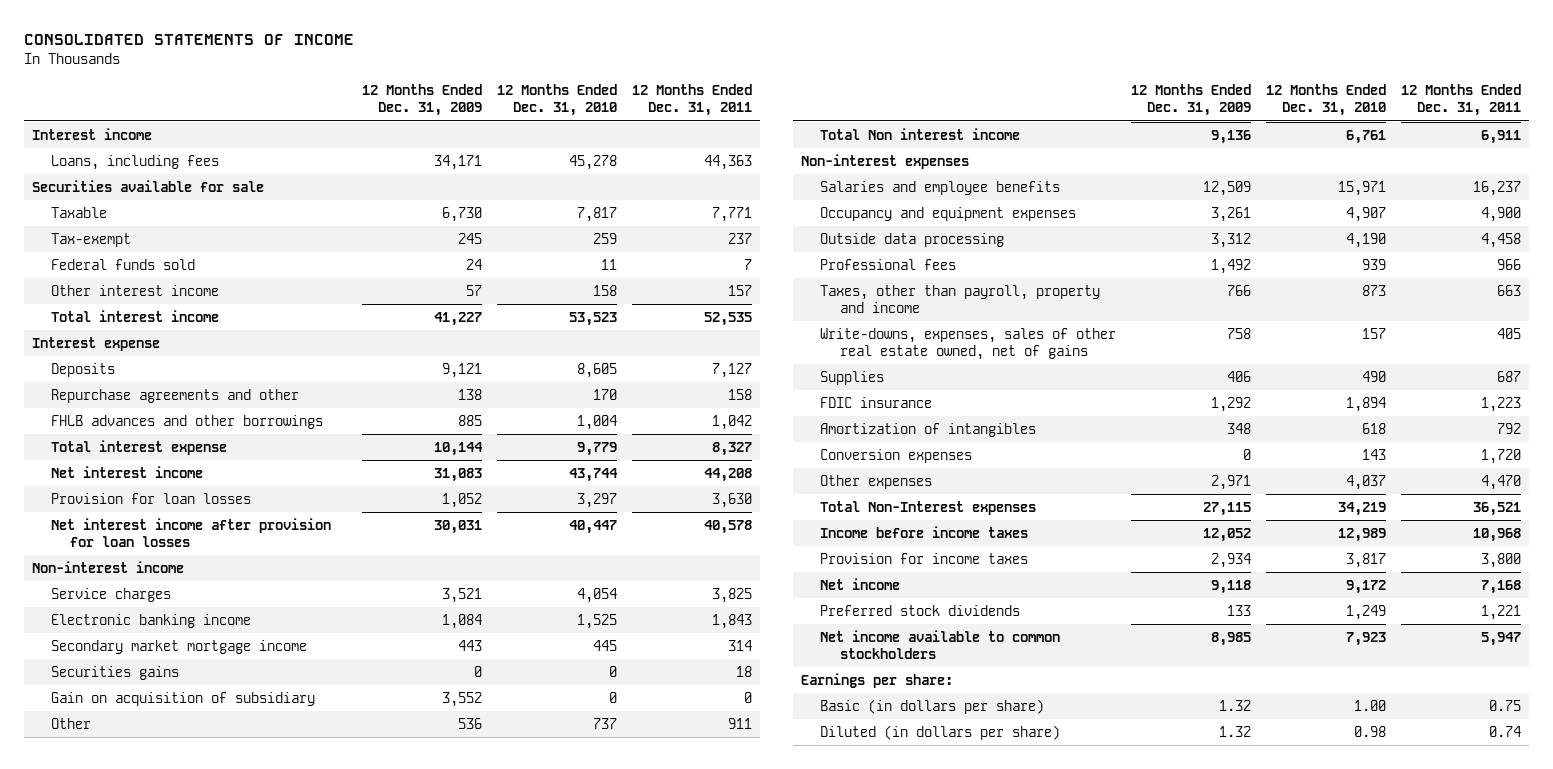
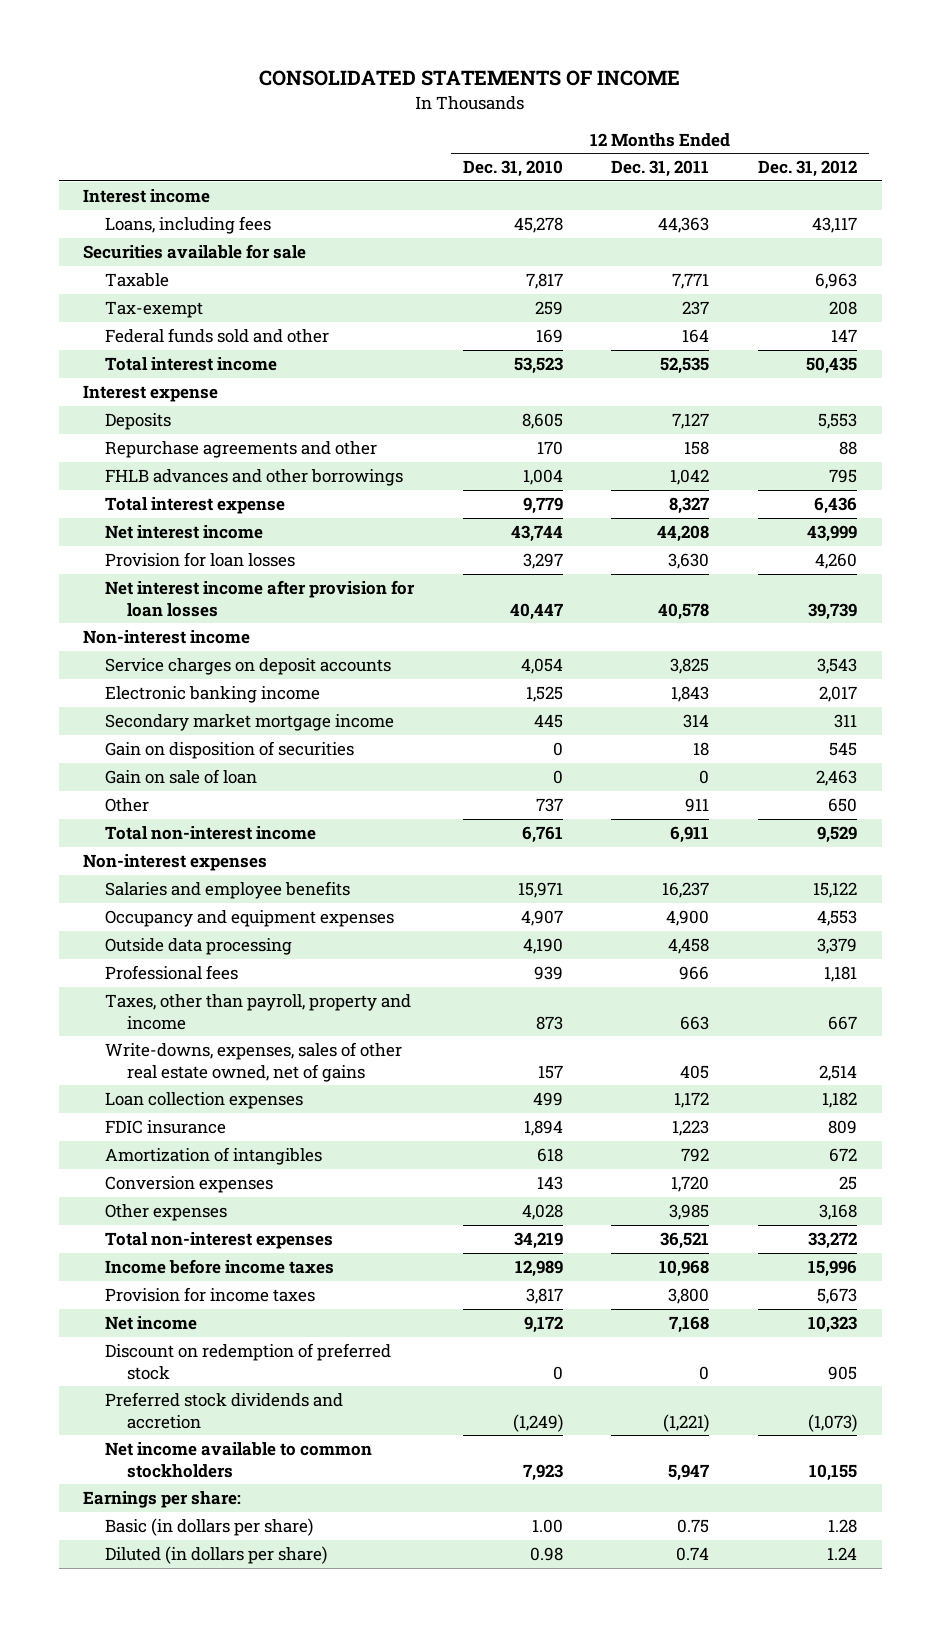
[362,84,483,117] 12 Months Ended Dec. 31, 2009 -> none
none -> [758,160,858,178] Dec. 31, 2012
[51,284,220,296] Other interest income -> none
[51,258,196,270] Federal funds sold -> [104,327,329,343] Federal funds sold and other
[601,258,618,270] 11 -> [535,328,563,343] 169
[744,258,753,270] 7 -> [682,328,710,343] 164
[51,587,172,602] Service charges -> [104,657,391,675] Service charges on deposit accounts
[51,665,180,680] Securities gains -> none
[51,691,316,706] Gain on acquisition of subsidiary -> none
none -> [104,740,354,759] Gain on disposition of securities
none -> [104,768,257,784] Gain on sale of loan
[820,127,1021,140] Total Non interest income -> [104,825,316,840] Total non-interest income
[820,370,885,385] Supplies -> none
none -> [104,1091,303,1109] Loan collection expenses
[1346,474,1387,490] 4,037 -> [521,1203,563,1220] 4,028
[1481,474,1522,490] 4,470 -> [669,1203,710,1220] 3,985
[820,500,1037,515] Total Non-Interest expenses -> [104,1231,333,1249] Total non-interest expenses
none -> [104,1342,391,1380] Discount on redemption of preferred stock
[820,604,1021,616] Preferred stock dividends -> [104,1391,343,1429] Preferred stock dividends and accretion
[1346,604,1387,620] 1,249 -> [512,1413,563,1432] (1,249)
[1481,604,1522,620] 1,221 -> [663,1413,710,1432] (1,221)

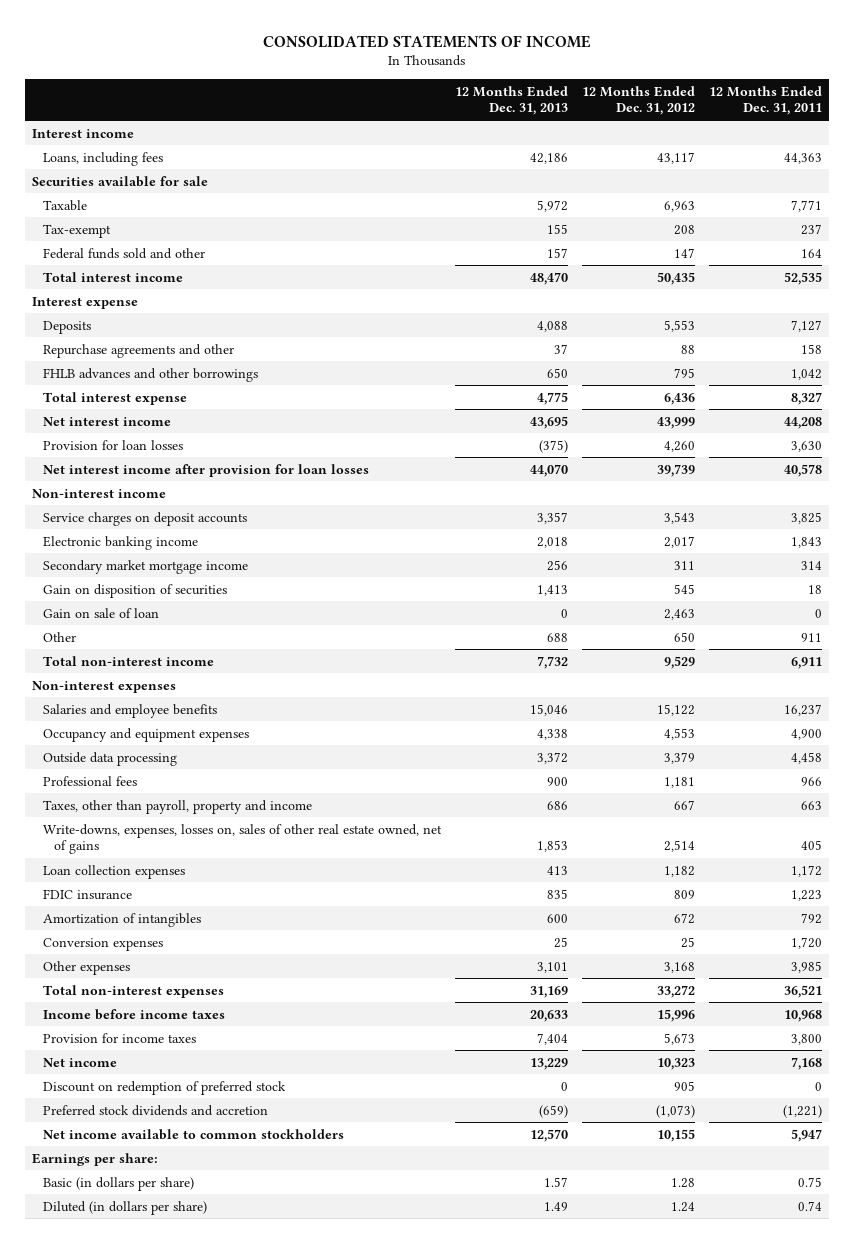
[462,160,563,178] Dec. 31, 2010 -> none
none -> [455,85,569,116] 12 Months Ended Dec. 31, 2013
[104,1041,402,1082] Write-downs, expenses, sales of other real estate owned, net of gains -> [43,823,443,855] Write-downs, expenses, losses on, sales of other real estate owned, net of gains

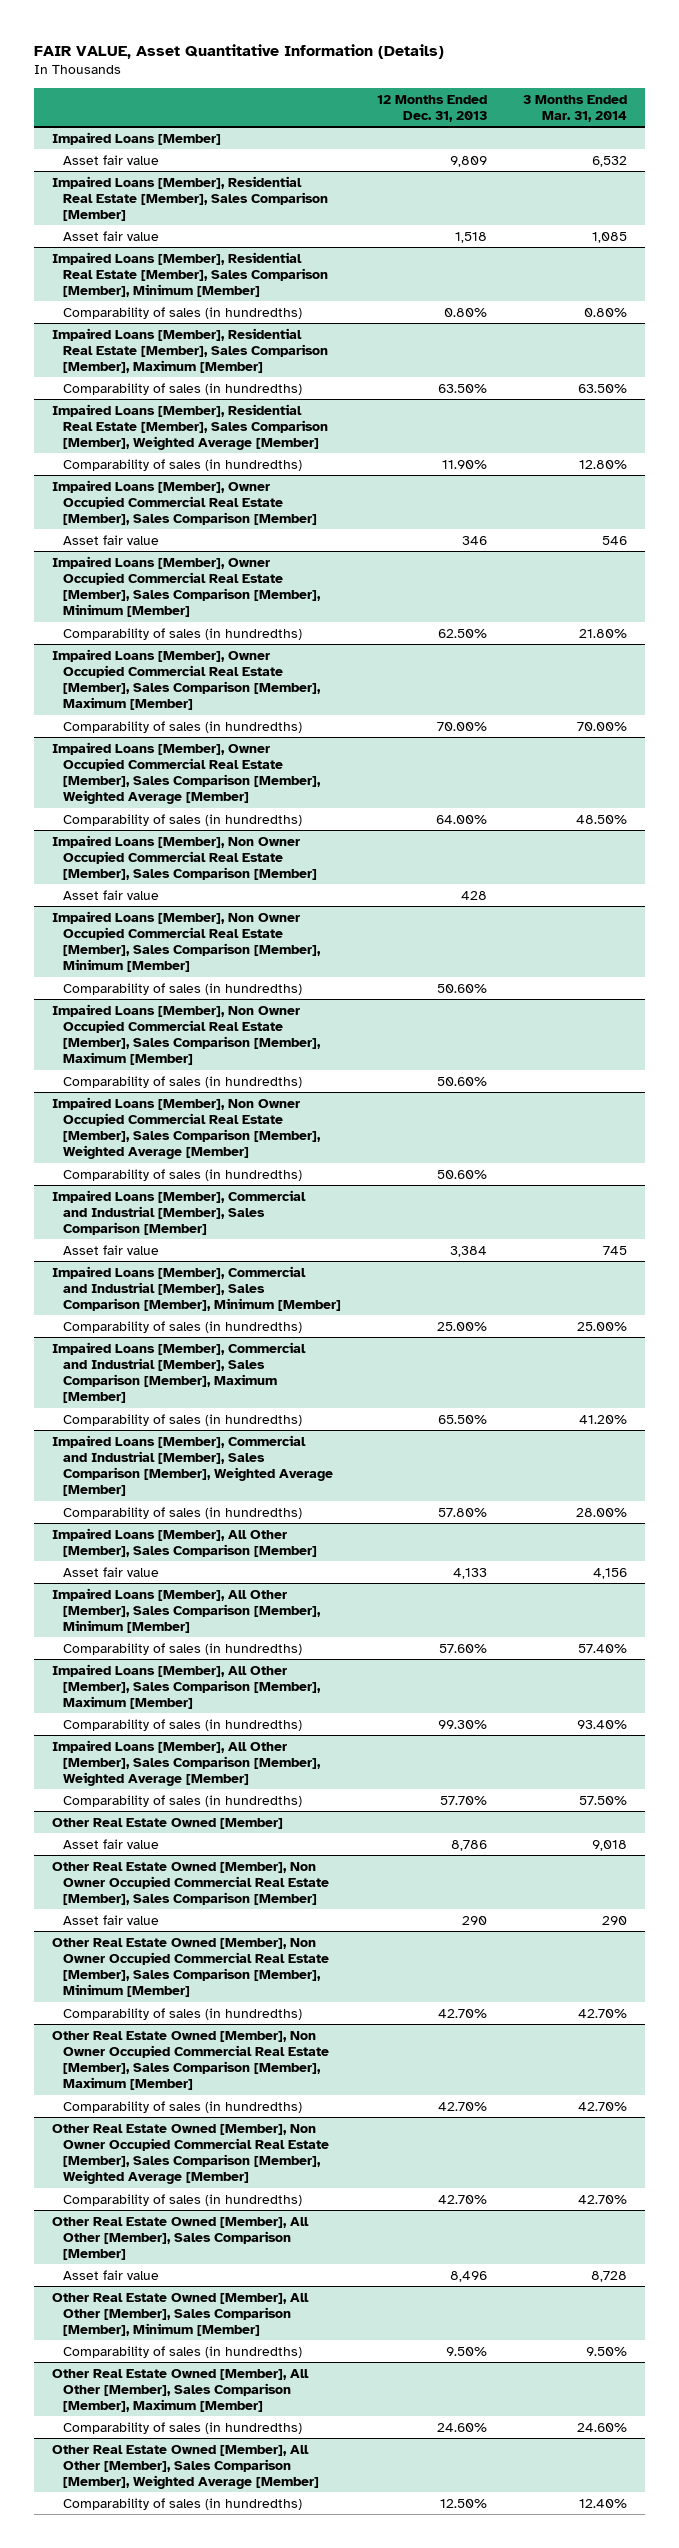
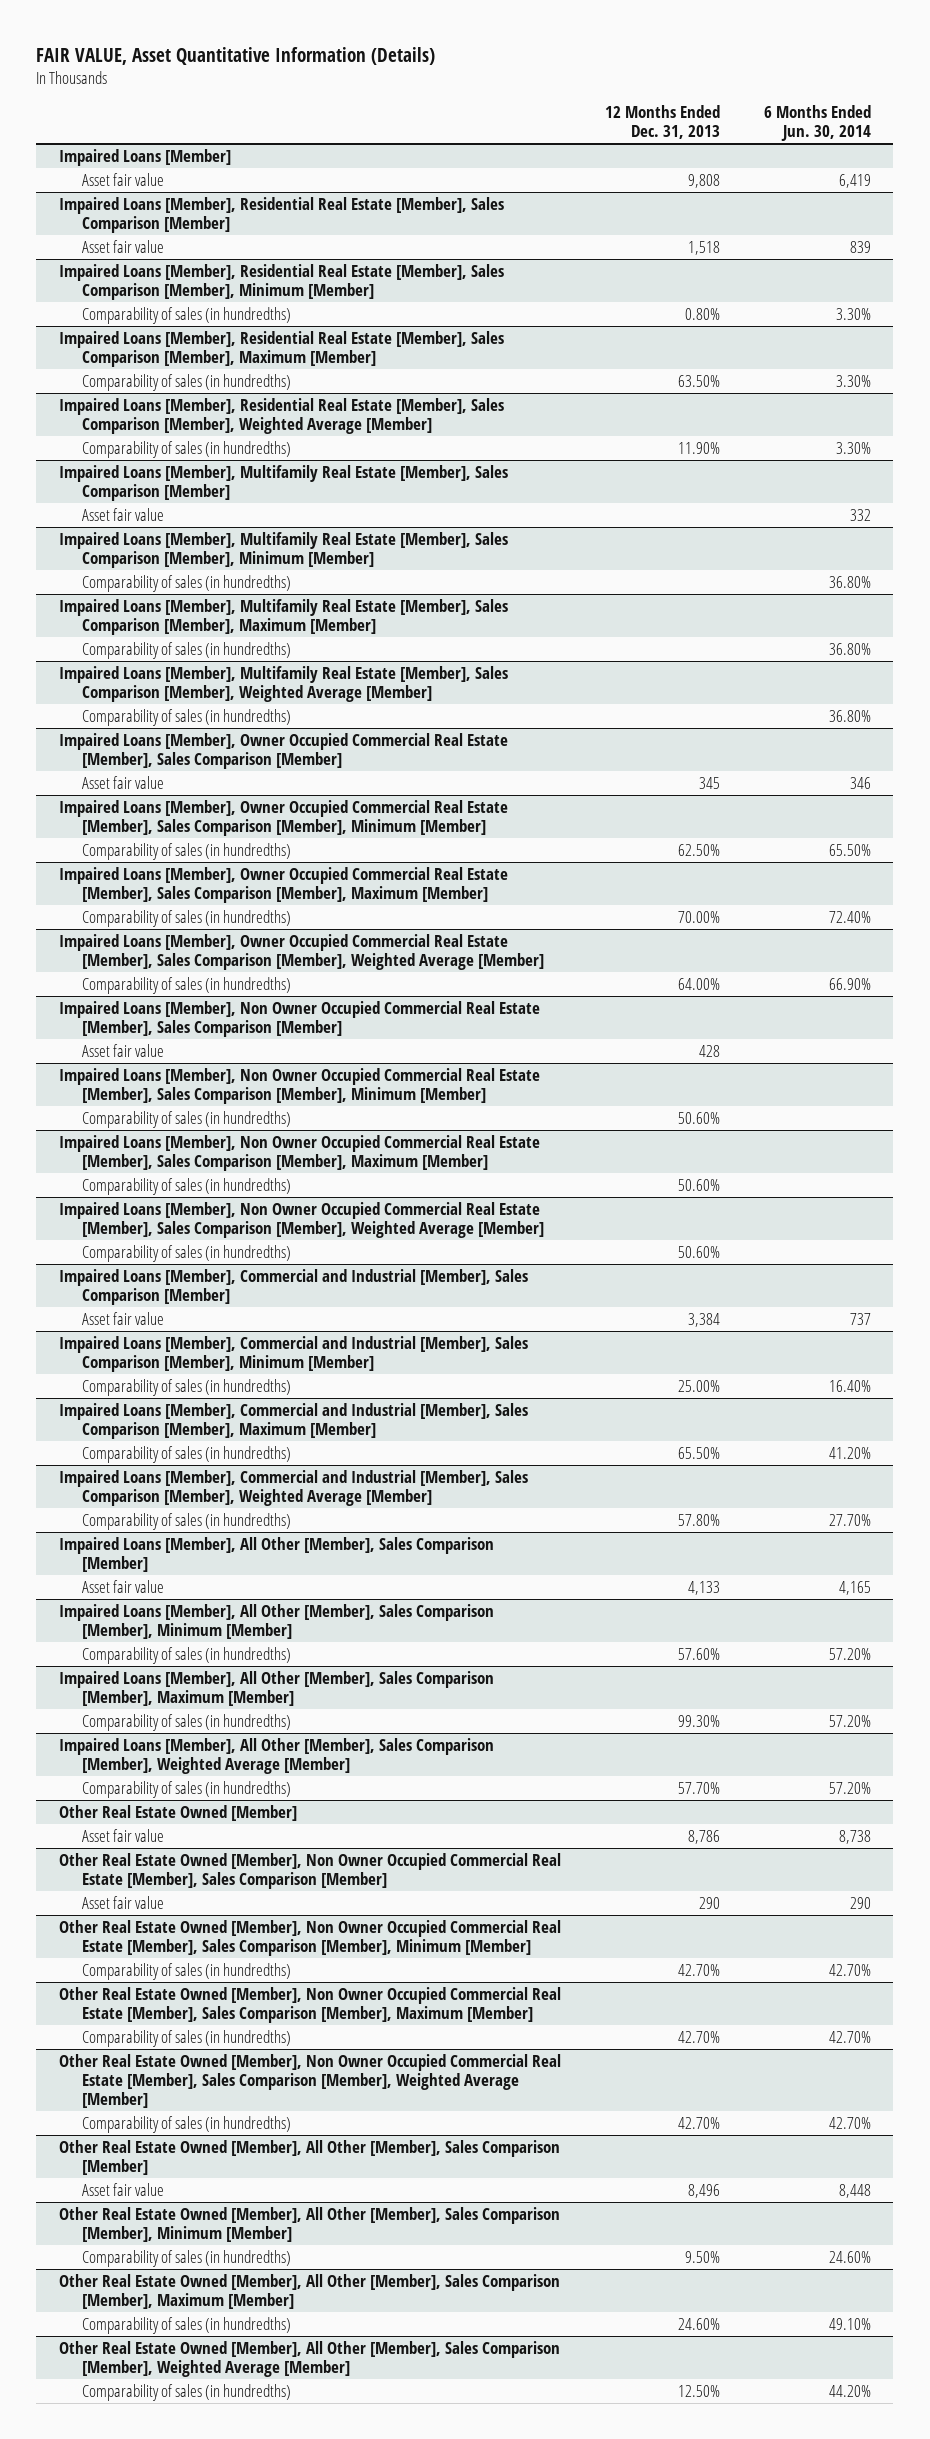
[522,94,627,122] 3 Months Ended Mar. 31, 2014 -> none
none -> [764,105,872,142] 6 Months Ended Jun. 30, 2014
[450,155,488,167] 9,809 -> [687,173,720,188] 9,808
none -> [58,464,508,501] Impaired Loans [Member], Multifamily Real Estate [Member], Sales Comparison [Member]
none -> [82,507,165,521] Asset fair value
none -> [58,531,508,568] Impaired Loans [Member], Multifamily Real Estate [Member], Sales Comparison [Member], Minimum [Member]
none -> [82,574,292,592] Comparability of sales (in hundredths)
none -> [58,598,508,635] Impaired Loans [Member], Multifamily Real Estate [Member], Sales Comparison [Member], Maximum [Member]
none -> [82,641,292,659] Comparability of sales (in hundredths)
none -> [58,665,508,702] Impaired Loans [Member], Multifamily Real Estate [Member], Sales Comparison [Member], Weighted Average [Member]
none -> [82,708,292,726] Comparability of sales (in hundredths)
[462,535,488,545] 346 -> [698,776,720,789] 345

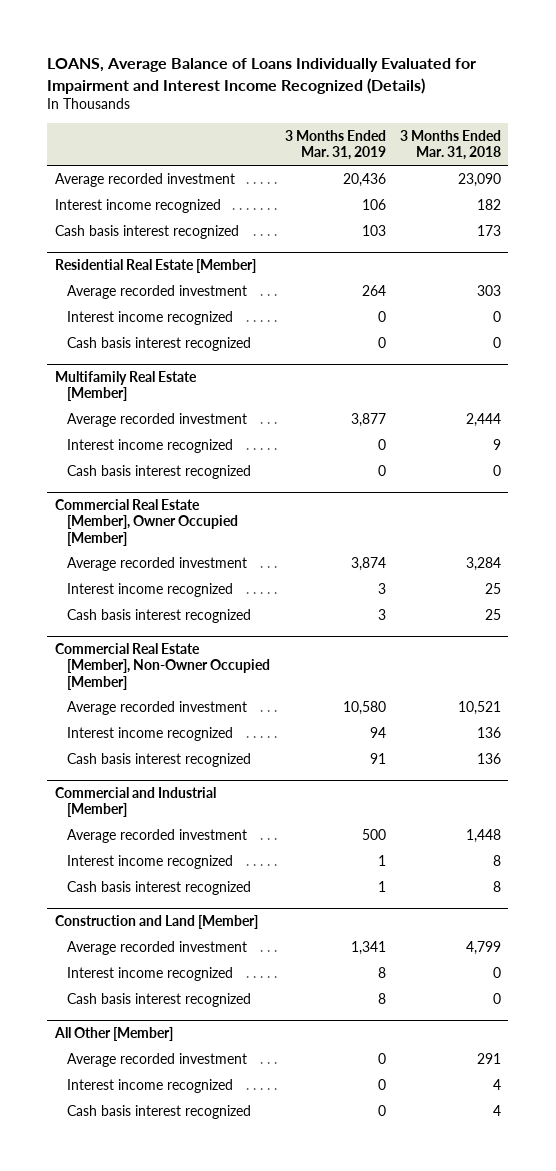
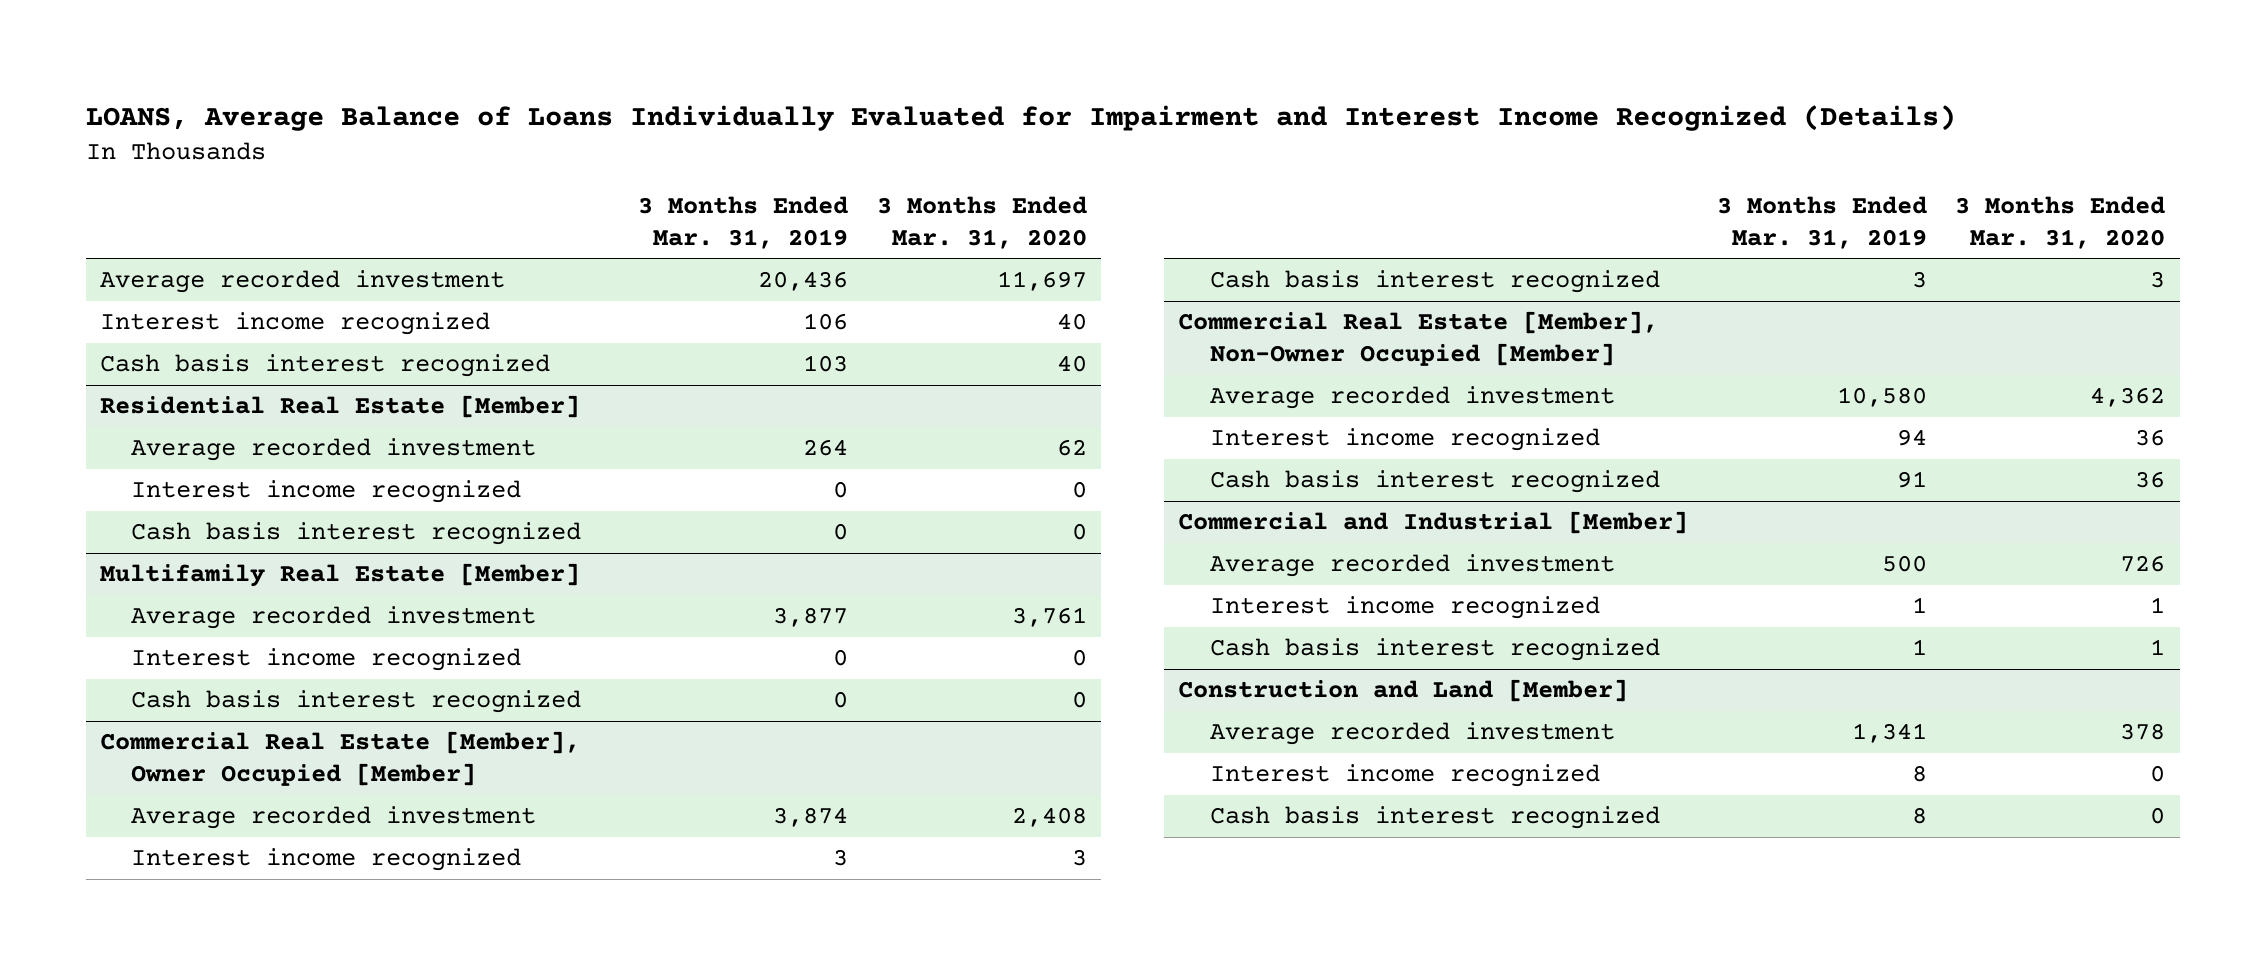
[400,130,502,161] 3 Months Ended Mar. 31, 2018 -> none
none -> [876,195,1087,249] 3 Months Ended Mar. 31, 2020
[53,1026,173,1041] All Other [Member] -> none
[66,1052,247,1067] Average recorded investment -> none
[66,1078,233,1093] Interest income recognized -> none
[66,1104,251,1119] Cash basis interest recognized -> none

